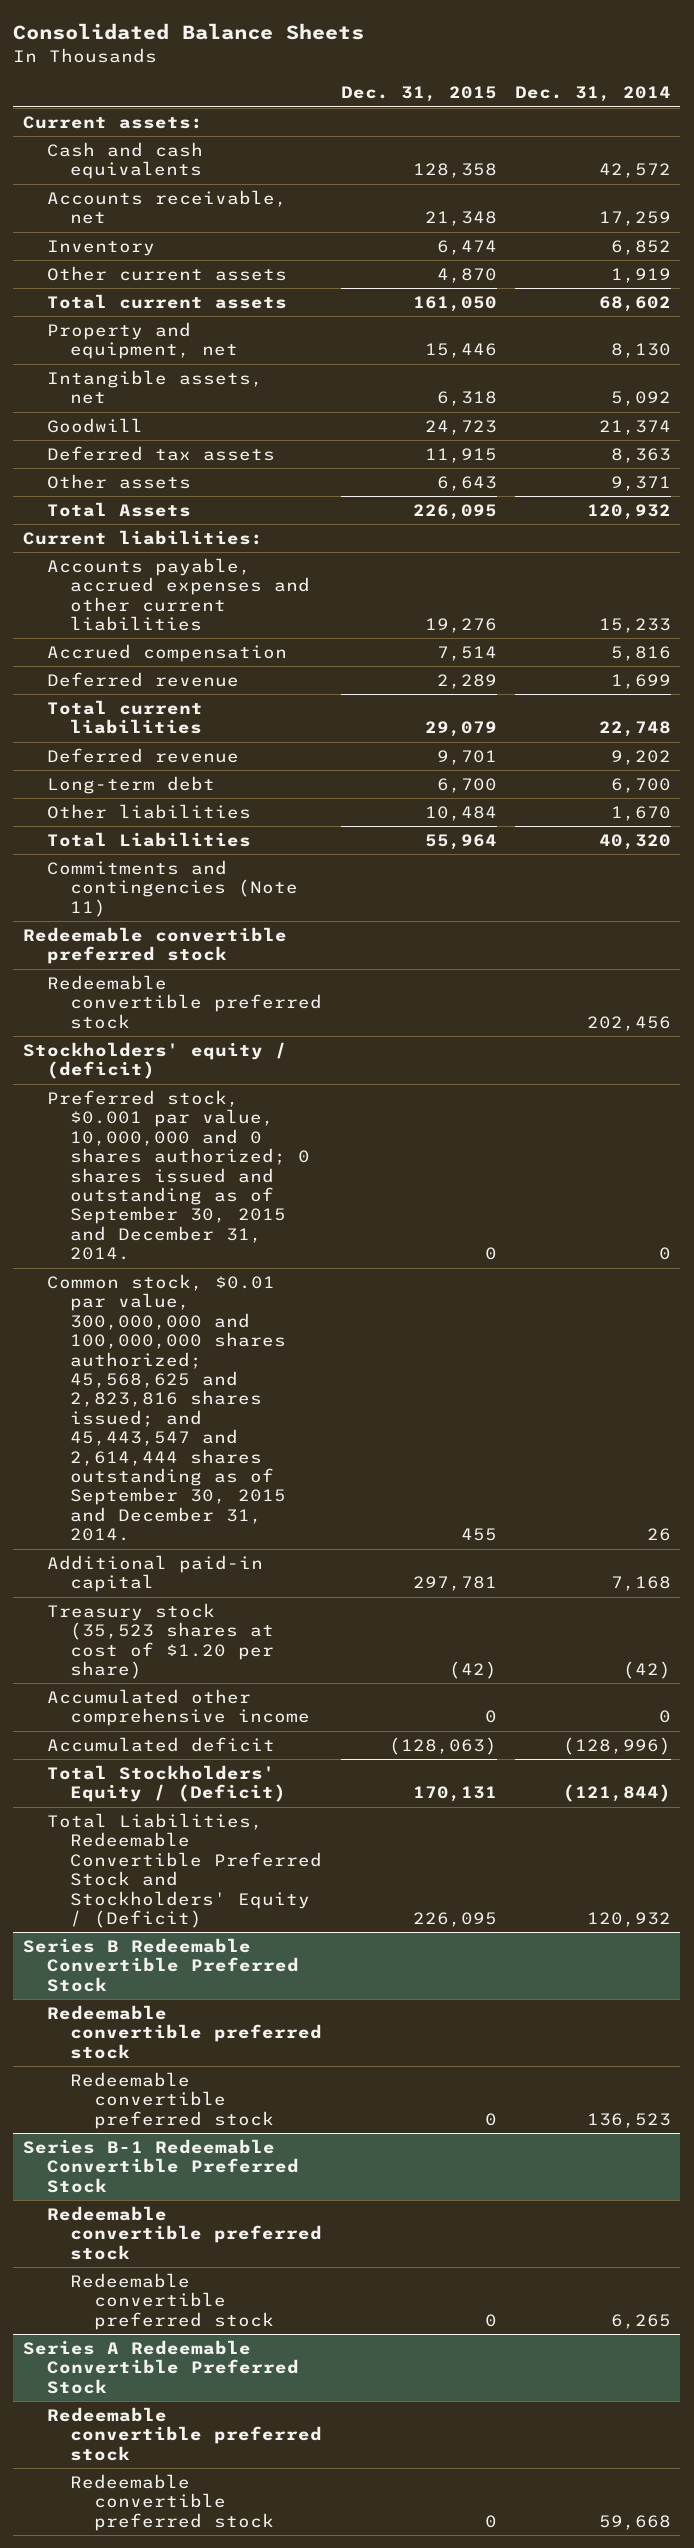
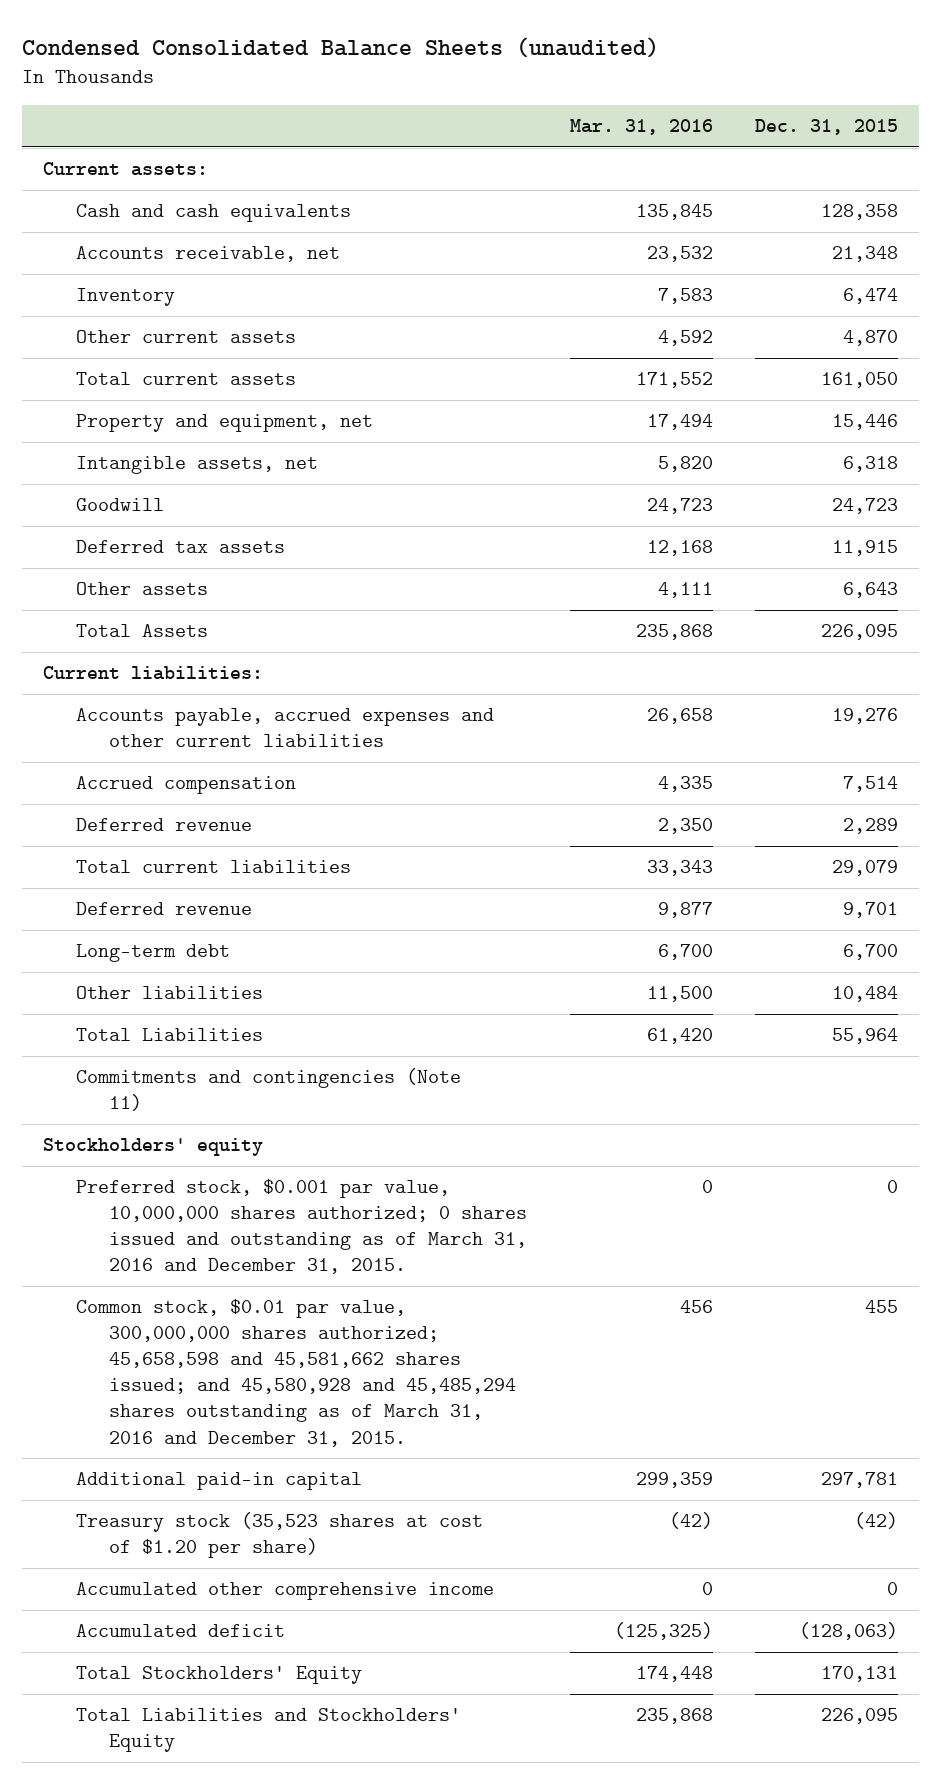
[13,23,365,41] Consolidated Balance Sheets -> [22,36,660,58] Condensed Consolidated Balance Sheets (unaudited)
[515,86,672,103] Dec. 31, 2014 -> none
none -> [569,119,713,136] Mar. 31, 2016
[22,926,287,965] Redeemable convertible preferred stock -> none
[46,974,323,1029] Redeemable convertible preferred stock -> none
[22,1041,287,1080] Stockholders' equity / (deficit) -> [43,1138,264,1157] Stockholders' equity
[46,1089,311,1261] Preferred stock, $0.001 par value, 10,000,000 and 0 shares authorized; 0 shares issued and outstanding as of September 30, 2015 and December 31, 2014. -> [76,1179,528,1275] Preferred stock, $0.001 par value, 10,000,000 shares authorized; 0 shares issued and outstanding as of March 31, 2016 and December 31, 2015.
[46,1273,287,1542] Common stock, $0.01 par value, 300,000,000 and 100,000,000 shares authorized; 45,568,625 and 2,823,816 shares issued; and 45,443,547 and 2,614,444 shares outstanding as of September 30, 2015 and December 31, 2014. -> [76,1299,517,1447] Common stock, $0.01 par value, 300,000,000 shares authorized; 45,658,598 and 45,581,662 shares issued; and 45,580,928 and 45,485,294 shares outstanding as of March 31, 2016 and December 31, 2015.
[22,1937,299,1992] Series B Redeemable Convertible Preferred Stock -> none
[46,2004,323,2059] Redeemable convertible preferred stock -> none
[70,2071,275,2129] Redeemable convertible preferred stock -> none
[22,2138,299,2193] Series B-1 Redeemable Convertible Preferred Stock -> none
[46,2205,323,2260] Redeemable convertible preferred stock -> none
[70,2272,275,2330] Redeemable convertible preferred stock -> none
[22,2339,299,2394] Series A Redeemable Convertible Preferred Stock -> none
[46,2406,323,2461] Redeemable convertible preferred stock -> none
[70,2473,275,2531] Redeemable convertible preferred stock -> none
[46,1764,287,1803] Total Stockholders' Equity / (Deficit) -> [76,1666,363,1685] Total Stockholders' Equity
[46,1812,323,1928] Total Liabilities, Redeemable Convertible Preferred Stock and Stockholders' Equity / (Deficit) -> [76,1708,462,1753] Total Liabilities and Stockholders' Equity

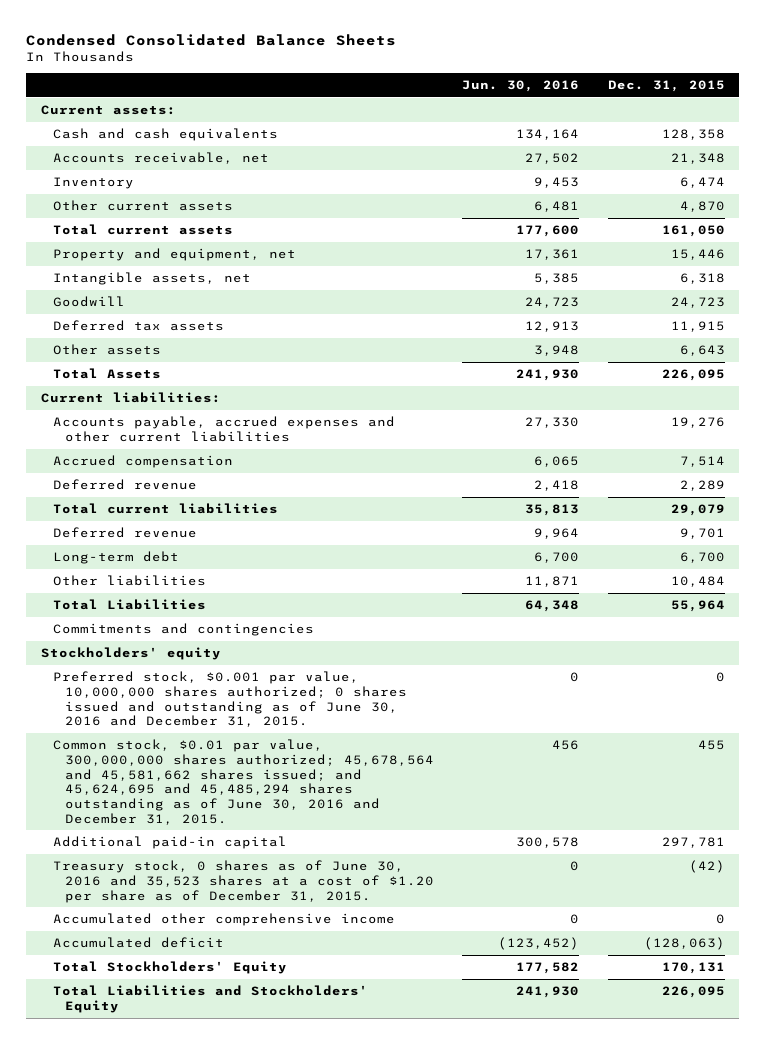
[22,36,660,58] Condensed Consolidated Balance Sheets (unaudited) -> [26,33,397,46] Condensed Consolidated Balance Sheets
[569,119,713,136] Mar. 31, 2016 -> none
none -> [462,79,580,92] Jun. 30, 2016
[76,1068,462,1112] Commitments and contingencies (Note 11) -> [52,623,314,637] Commitments and contingencies
[76,1179,528,1275] Preferred stock, $0.001 par value, 10,000,000 shares authorized; 0 shares issued and outstanding as of March 31, 2016 and December 31, 2015. -> [52,671,407,728] Preferred stock, $0.001 par value, 10,000,000 shares authorized; 0 shares issued and outstanding as of June 30, 2016 and December 31, 2015.
[76,1299,517,1447] Common stock, $0.01 par value, 300,000,000 shares authorized; 45,658,598 and 45,581,662 shares issued; and 45,580,928 and 45,485,294 shares outstanding as of March 31, 2016 and December 31, 2015. -> [52,739,434,825] Common stock, $0.01 par value, 300,000,000 shares authorized; 45,678,564 and 45,581,662 shares issued; and 45,624,695 and 45,485,294 shares outstanding as of June 30, 2016 and December 31, 2015.
[76,1512,484,1559] Treasury stock (35,523 shares at cost of $1.20 per share) -> [52,860,434,903] Treasury stock, 0 shares as of June 30, 2016 and 35,523 shares at a cost of $1.20 per share as of December 31, 2015.

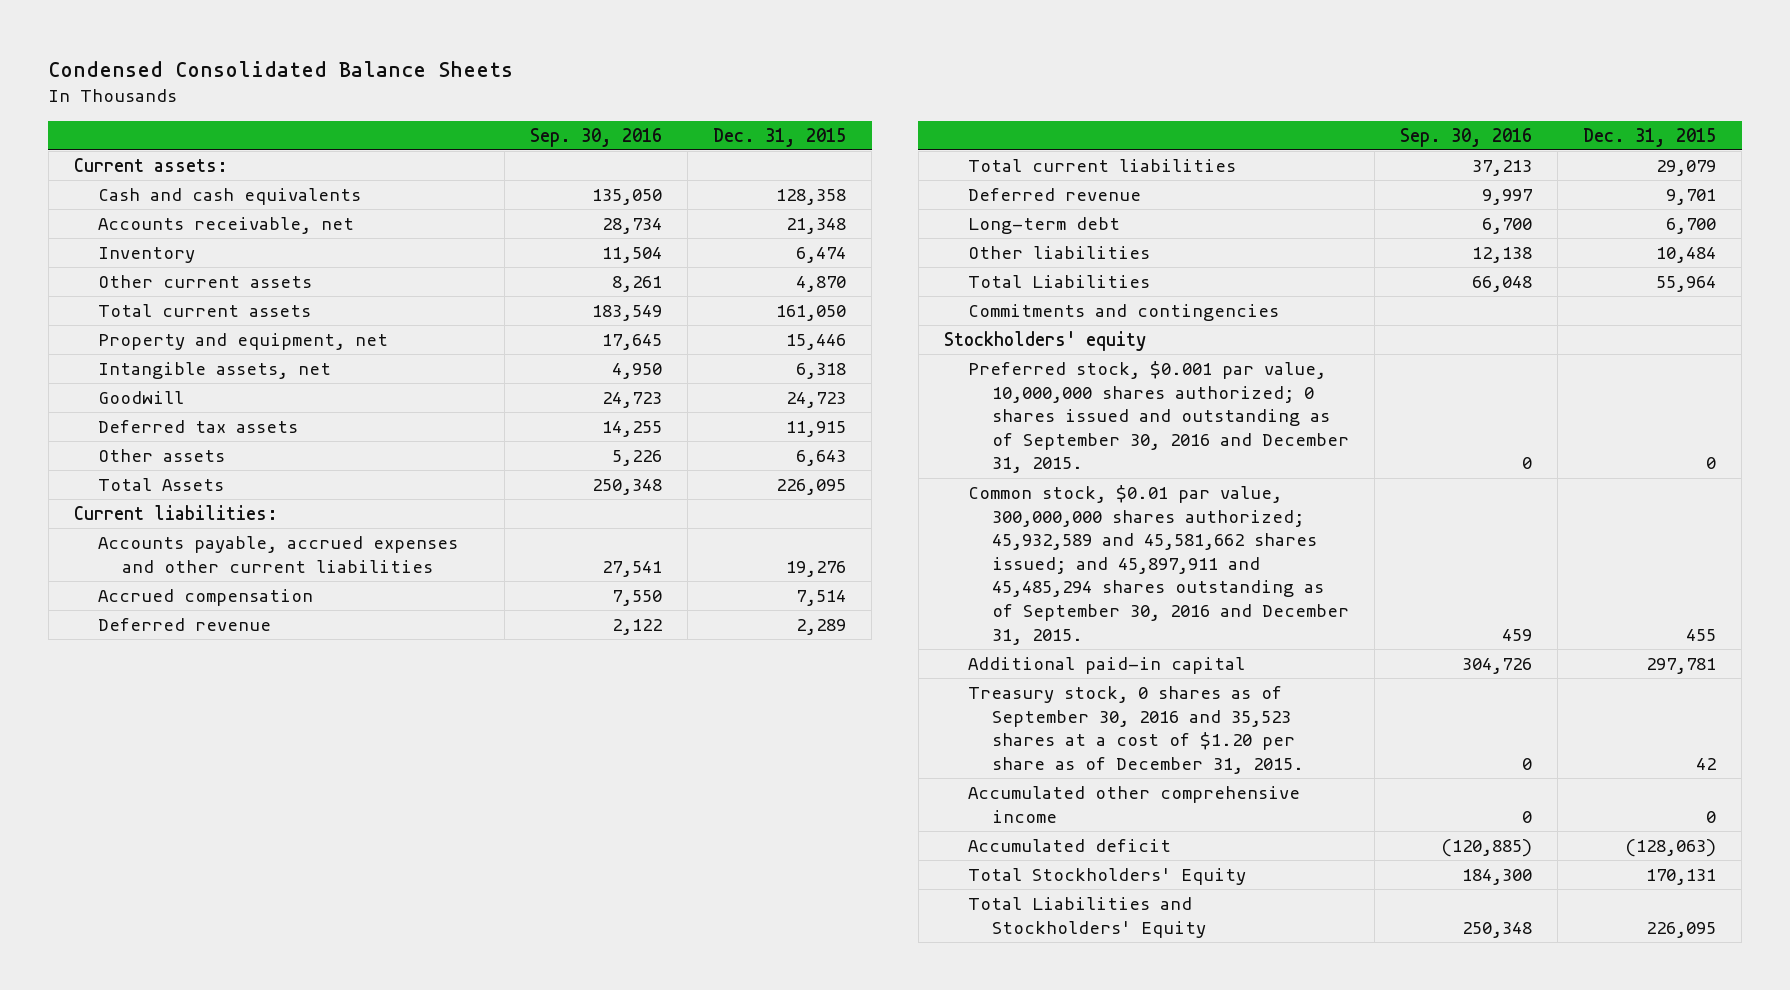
[462,79,580,92] Jun. 30, 2016 -> none
none -> [530,127,663,147] Sep. 30, 2016
[52,671,407,728] Preferred stock, $0.001 par value, 10,000,000 shares authorized; 0 shares issued and outstanding as of June 30, 2016 and December 31, 2015. -> [967,360,1350,474] Preferred stock, $0.001 par value, 10,000,000 shares authorized; 0 shares issued and outstanding as of September 30, 2016 and December 31, 2015.
[52,739,434,825] Common stock, $0.01 par value, 300,000,000 shares authorized; 45,678,564 and 45,581,662 shares issued; and 45,624,695 and 45,485,294 shares outstanding as of June 30, 2016 and December 31, 2015. -> [967,484,1350,645] Common stock, $0.01 par value, 300,000,000 shares authorized; 45,932,589 and 45,581,662 shares issued; and 45,897,911 and 45,485,294 shares outstanding as of September 30, 2016 and December 31, 2015.
[52,860,434,903] Treasury stock, 0 shares as of June 30, 2016 and 35,523 shares at a cost of $1.20 per share as of December 31, 2015. -> [967,685,1305,774] Treasury stock, 0 shares as of September 30, 2016 and 35,523 shares at a cost of $1.20 per share as of December 31, 2015.
[689,860,726,874] (42) -> [1696,757,1717,770] 42

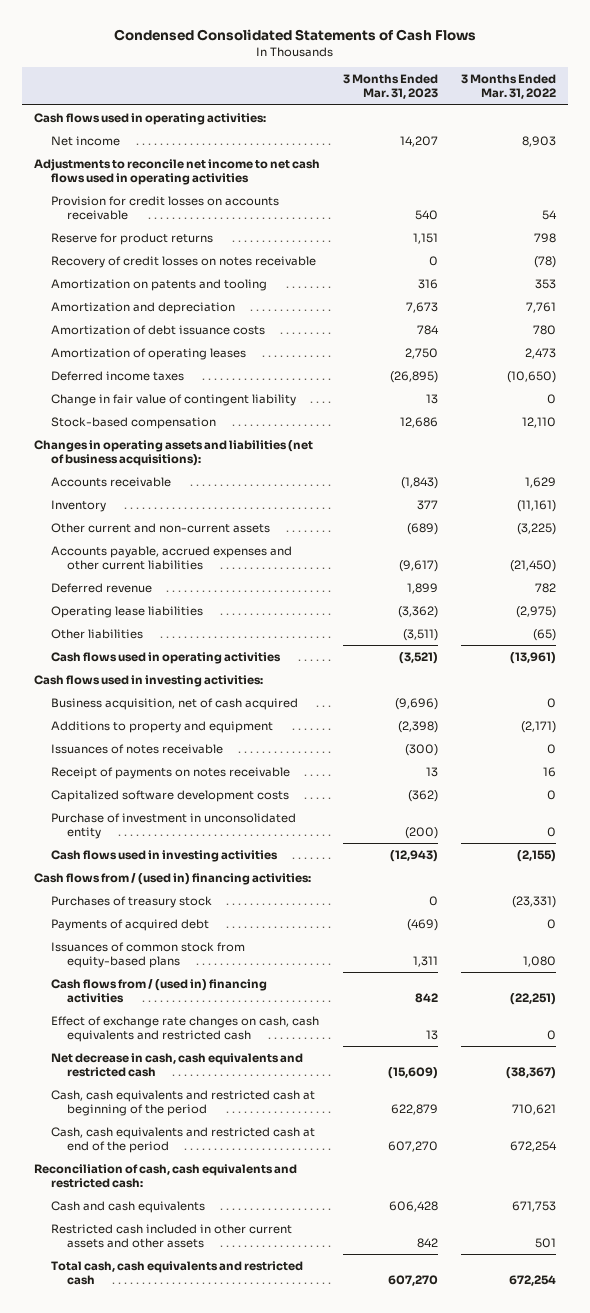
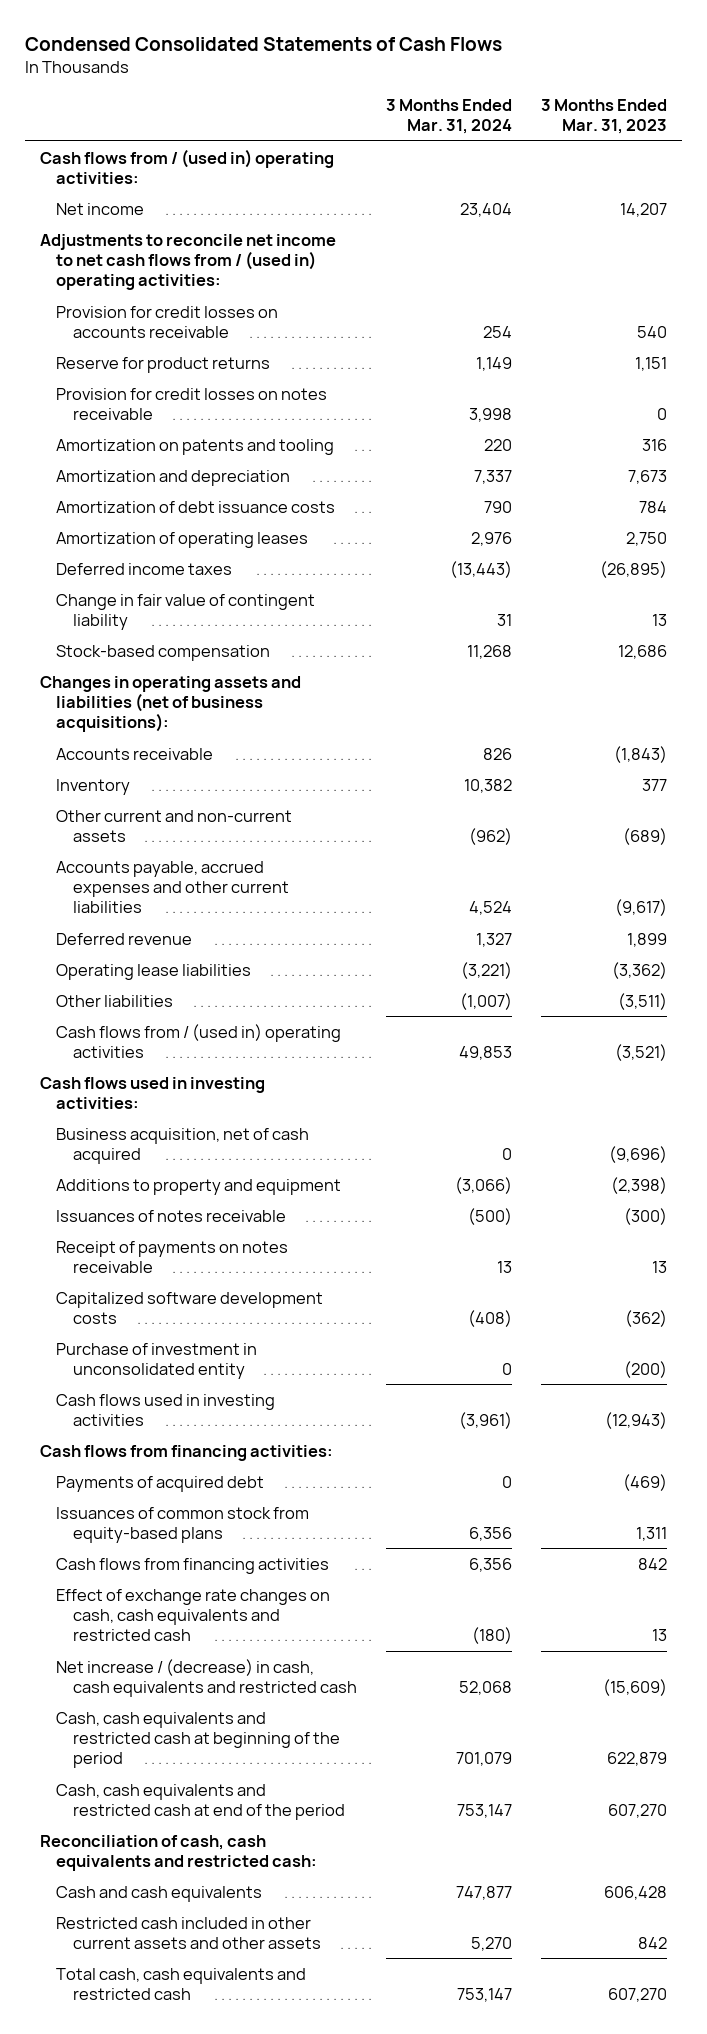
[461,74,557,100] 3 Months Ended Mar. 31, 2022 -> none
none -> [386,98,513,135] 3 Months Ended Mar. 31, 2024
[33,112,266,125] Cash flows used in operating activities: -> [39,148,334,184] Cash flows from / (used in) operating activities:
[33,158,320,186] Adjustments to reconcile net income to net cash flows used in operating activities -> [39,233,336,291] Adjustments to reconcile net income to net cash flows from / (used in) operating activities:
[50,255,316,268] Recovery of credit losses on notes receivable -> [56,387,328,420] Provision for credit losses on notes receivable
[50,651,281,664] Cash flows used in operating activities -> [56,1023,342,1058] Cash flows from / (used in) operating activities
[50,895,212,908] Purchases of treasury stock -> none
[33,872,311,885] Cash flows from / (used in) financing activities: -> [39,1444,333,1461] Cash flows from financing activities:
[50,978,267,1004] Cash flows from / (used in) financing activities -> [56,1557,330,1574] Cash flows from financing activities
[50,1052,303,1078] Net decrease in cash, cash equivalents and restricted cash -> [56,1658,358,1697] Net increase / (decrease) in cash, cash equivalents and restricted cash

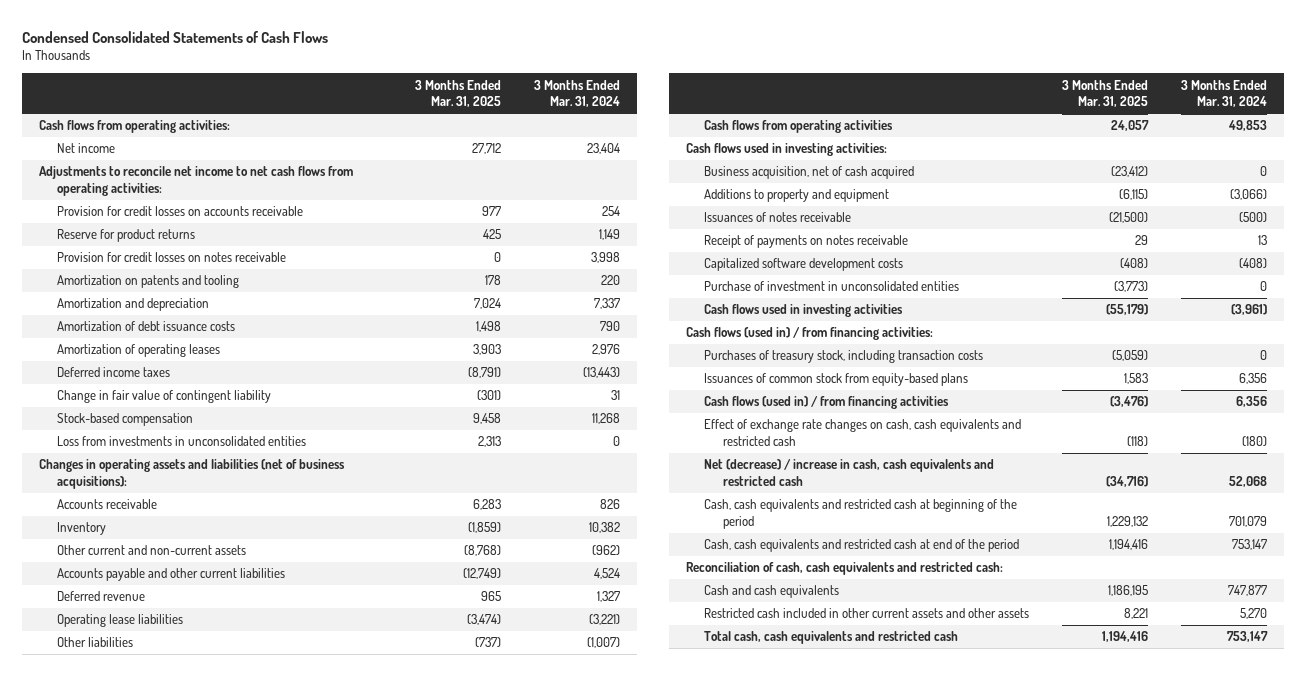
[541,98,668,135] 3 Months Ended Mar. 31, 2023 -> none
none -> [415,79,502,108] 3 Months Ended Mar. 31, 2025
[39,148,334,184] Cash flows from / (used in) operating activities: -> [38,120,230,134] Cash flows from operating activities:
[39,233,336,291] Adjustments to reconcile net income to net cash flows from / (used in) operating activities: -> [38,166,353,197] Adjustments to reconcile net income to net cash flows from operating activities:
none -> [57,436,307,447] Loss from investments in unconsolidated entities
[56,860,290,914] Accounts payable, accrued expenses and other current liabilities -> [57,568,286,582] Accounts payable and other current liabilities
[56,1023,342,1058] Cash flows from / (used in) operating activities -> [704,120,894,134] Cash flows from operating activities
[56,1342,258,1379] Purchase of investment in unconsolidated entity -> [704,281,960,292] Purchase of investment in unconsolidated entities
[56,1475,265,1492] Payments of acquired debt -> none
[39,1444,333,1461] Cash flows from financing activities: -> [685,327,933,341] Cash flows (used in) / from financing activities:
none -> [704,350,984,364] Purchases of treasury stock, including transaction costs
[56,1557,330,1574] Cash flows from financing activities -> [704,396,950,410] Cash flows (used in) / from financing activities
[56,1658,358,1697] Net increase / (decrease) in cash, cash equivalents and restricted cash -> [704,459,995,487] Net (decrease) / increase in cash, cash equivalents and restricted cash

